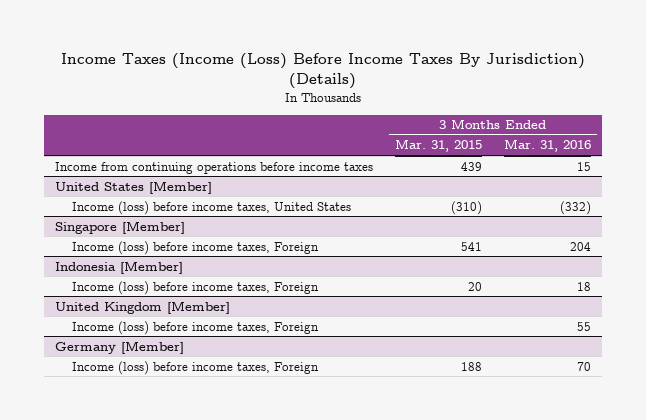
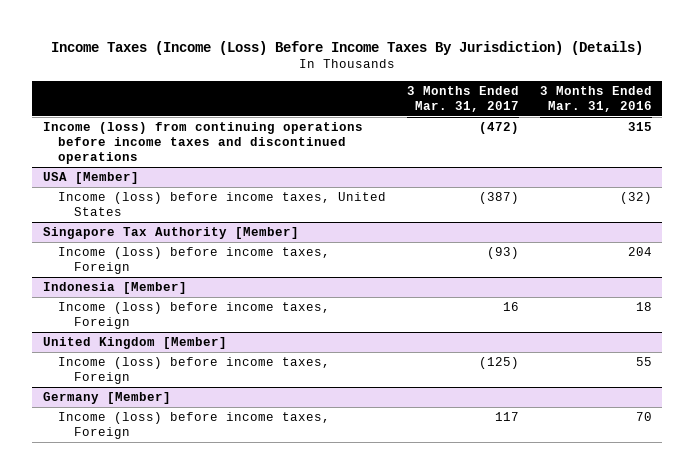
[394,139,482,153] Mar. 31, 2015 -> none
none -> [406,85,519,112] 3 Months Ended Mar. 31, 2017
[54,161,373,174] Income from continuing operations before income taxes -> [42,122,363,165] Income (loss) from continuing operations before income taxes and discontinued operations
[577,161,592,171] 15 -> [627,122,652,132] 315
[54,180,212,194] United States [Member] -> [42,172,139,185] USA [Member]
[560,200,592,215] (332) -> [619,192,652,205] (32)
[54,220,185,234] Singapore [Member] -> [42,227,299,240] Singapore Tax Authority [Member]

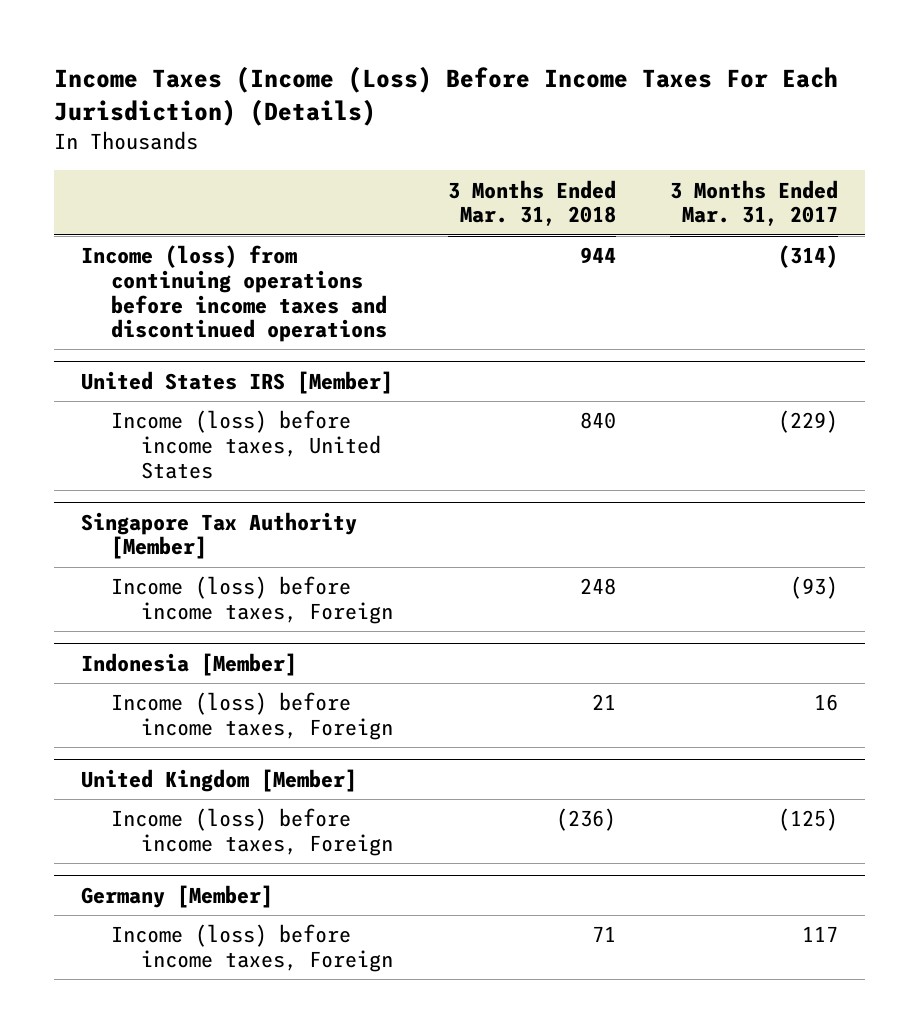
[51,40,644,55] Income Taxes (Income (Loss) Before Income Taxes By Jurisdiction) (Details) -> [53,65,838,127] Income Taxes (Income (Loss) Before Income Taxes For Each Jurisdiction) (Details)
[539,85,652,112] 3 Months Ended Mar. 31, 2016 -> none
none -> [447,179,616,227] 3 Months Ended Mar. 31, 2018
[478,122,519,135] (472) -> [777,245,838,269] (314)
[42,172,139,185] USA [Member] -> [80,370,393,394] United States IRS [Member]
[478,192,519,205] (387) -> [777,410,838,434] (229)

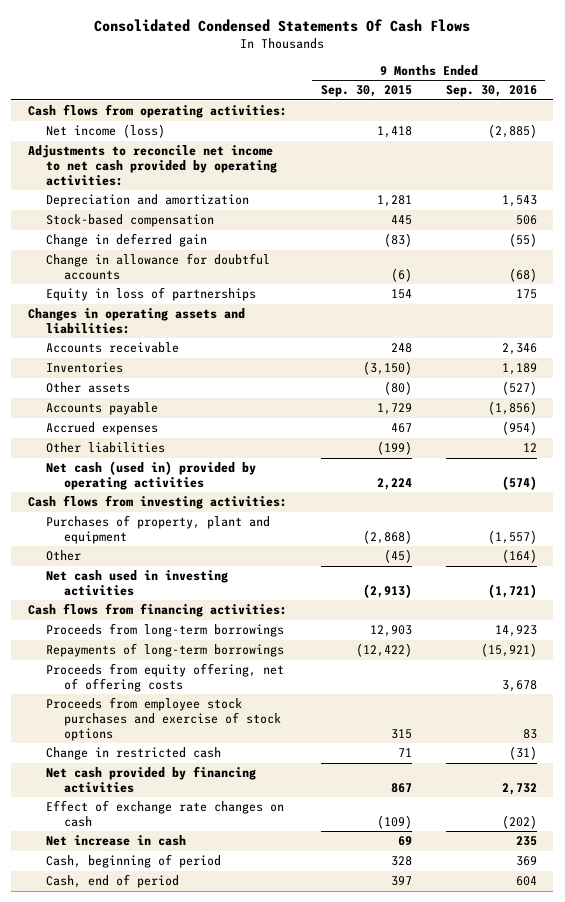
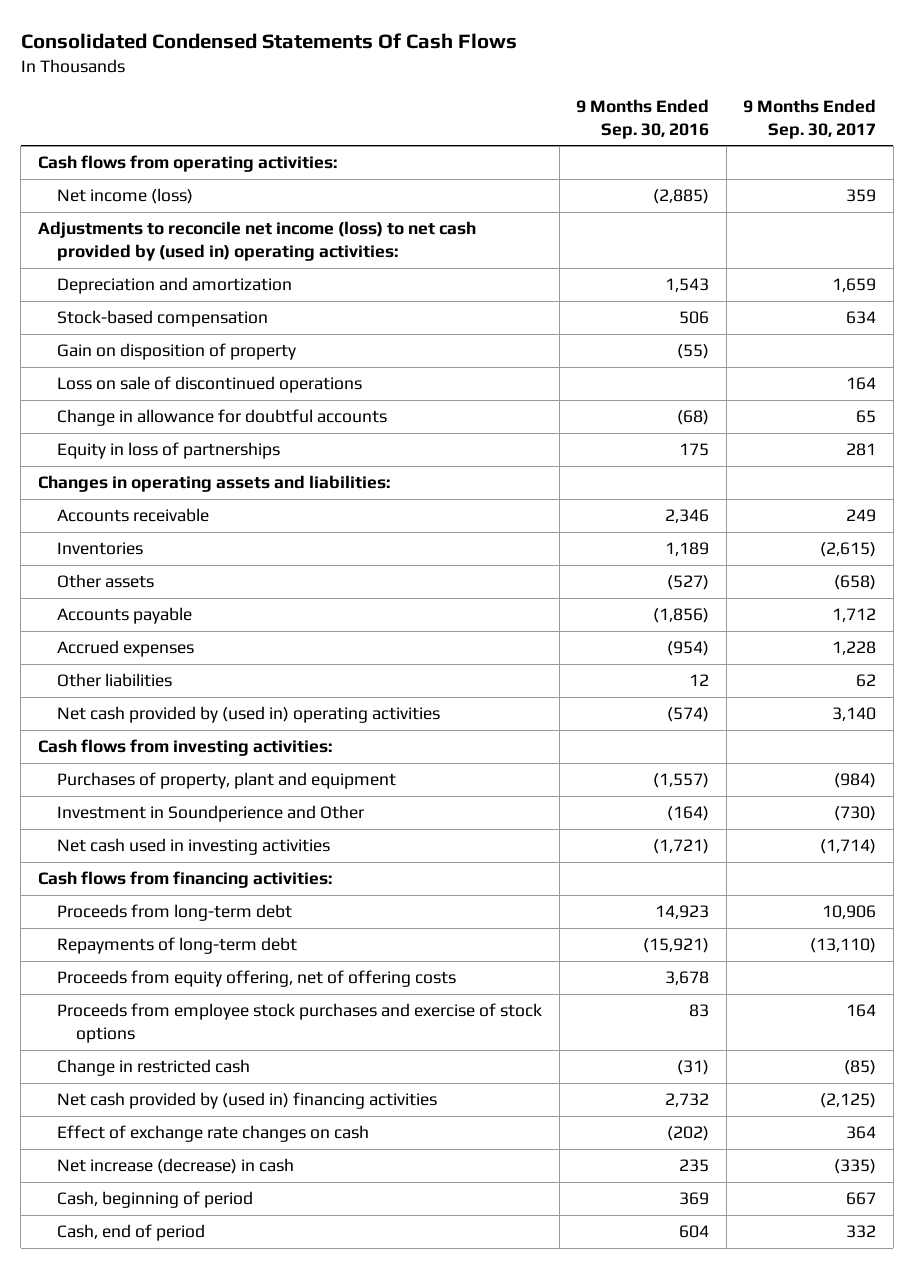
[320,85,412,98] Sep. 30, 2015 -> none
none -> [743,98,877,139] 9 Months Ended Sep. 30, 2017
[28,145,278,186] Adjustments to reconcile net income to net cash provided by operating activities: -> [37,221,476,262] Adjustments to reconcile net income (loss) to net cash provided by (used in) operating activities:
[46,233,208,248] Change in deferred gain -> none
none -> [56,343,296,361] Gain on disposition of property
none -> [56,376,362,394] Loss on sale of discontinued operations
[46,461,257,491] Net cash (used in) provided by operating activities -> [56,706,440,724] Net cash provided by (used in) operating activities
[46,550,82,562] Other -> [56,805,364,823] Investment in Soundperience and Other
[46,623,285,638] Proceeds from long-term borrowings -> [56,904,292,922] Proceeds from long-term debt
[46,643,285,658] Repayments of long-term borrowings -> [56,937,297,955] Repayments of long-term debt
[46,766,257,794] Net cash provided by financing activities -> [56,1092,437,1110] Net cash provided by (used in) financing activities
[46,835,187,847] Net increase in cash -> [56,1158,294,1175] Net increase (decrease) in cash

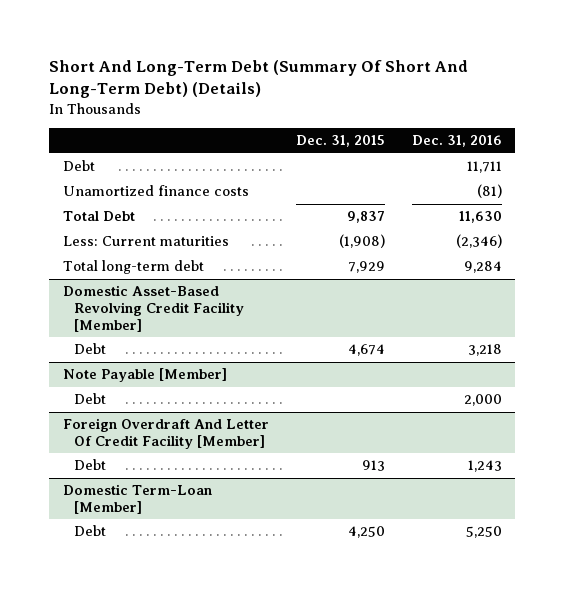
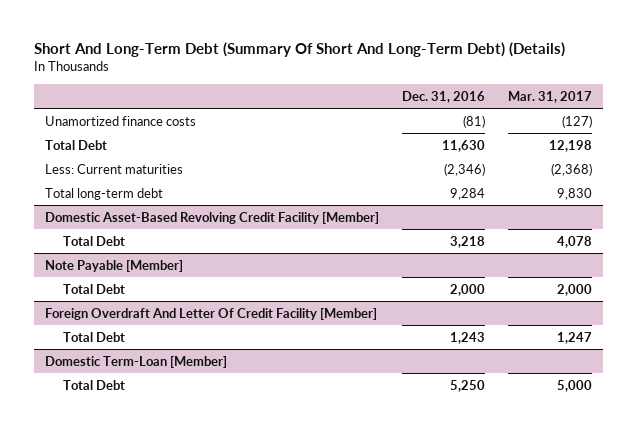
[295,135,385,148] Dec. 31, 2015 -> none
none -> [507,90,592,103] Mar. 31, 2017
[62,160,95,172] Debt -> none
[73,343,106,355] Debt -> [63,235,126,246] Total Debt
[73,393,106,405] Debt -> [63,283,126,294] Total Debt
[73,459,106,471] Debt -> [63,331,126,342] Total Debt
[73,525,106,537] Debt -> [63,379,126,390] Total Debt

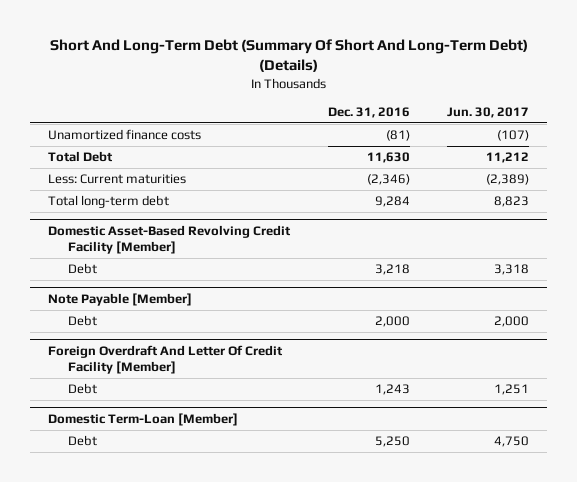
[507,90,592,103] Mar. 31, 2017 -> none
none -> [446,107,529,119] Jun. 30, 2017
[63,235,126,246] Total Debt -> [68,263,98,275] Debt
[63,283,126,294] Total Debt -> [68,315,98,327] Debt
[63,331,126,342] Total Debt -> [68,383,98,395] Debt
[63,379,126,390] Total Debt -> [68,435,98,447] Debt

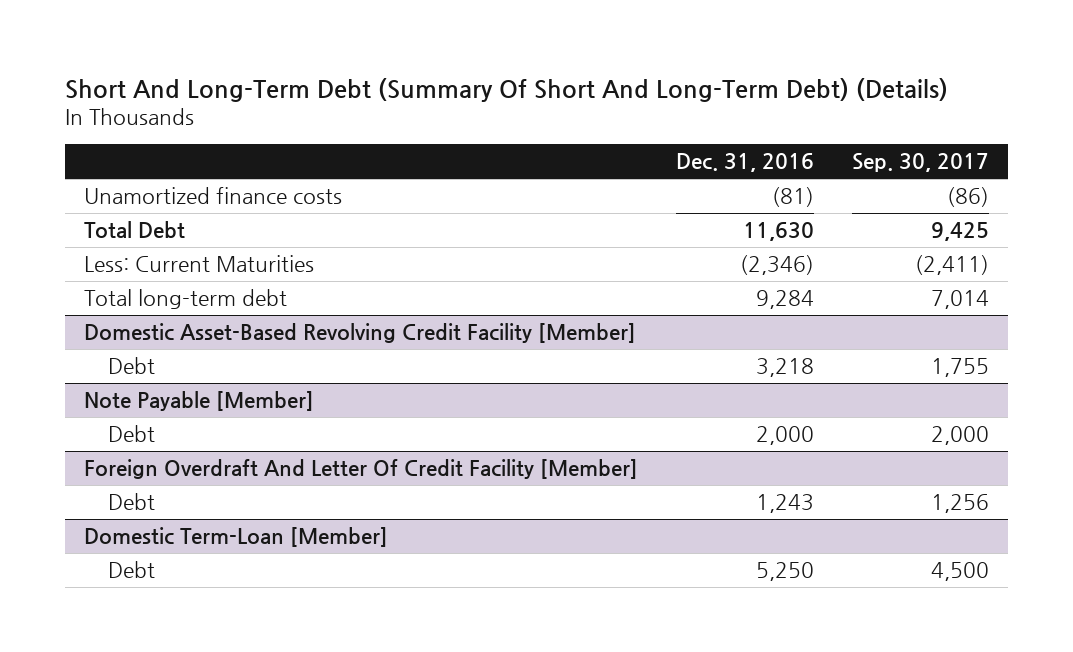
[446,107,529,119] Jun. 30, 2017 -> none
none -> [852,153,990,173] Sep. 30, 2017
[48,174,187,185] Less: Current maturities -> [84,255,315,273] Less: Current Maturities

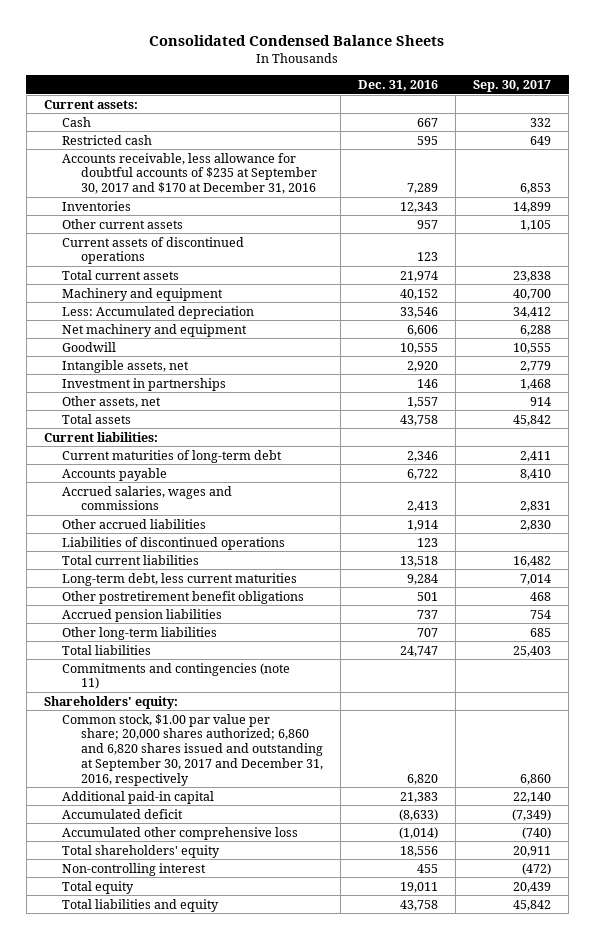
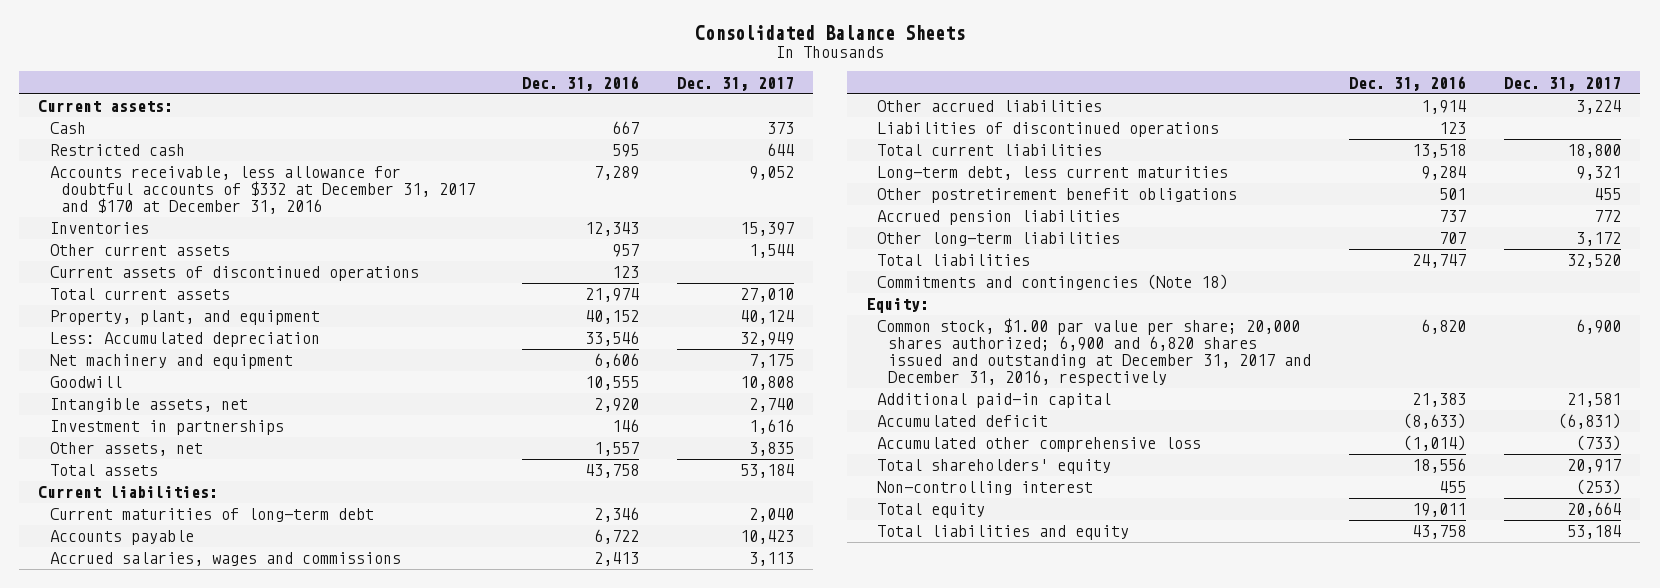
[149,34,445,46] Consolidated Condensed Balance Sheets -> [694,25,965,41] Consolidated Balance Sheets
[473,80,552,93] Sep. 30, 2017 -> none
none -> [677,76,795,91] Dec. 31, 2017
[62,152,317,195] Accounts receivable, less allowance for doubtful accounts of $235 at September 30, 2017 and $170 at December 31, 2016 -> [49,166,475,215] Accounts receivable, less allowance for doubtful accounts of $332 at December 31, 2017 and $170 at December 31, 2016
[62,287,224,301] Machinery and equipment -> [49,310,320,326] Property, plant, and equipment
[62,662,291,690] Commitments and contingencies (note 11) -> [876,274,1228,291] Commitments and contingencies (Note 18)
[43,695,178,709] Shareholders' equity: -> [865,298,929,314] Equity:
[62,713,323,786] Common stock, $1.00 par value per share; 20,000 shares authorized; 6,860 and 6,820 shares issued and outstanding at September 30, 2017 and December 31, 2016, respectively -> [876,318,1312,387] Common stock, $1.00 par value per share; 20,000 shares authorized; 6,900 and 6,820 shares issued and outstanding at December 31, 2017 and December 31, 2016, respectively

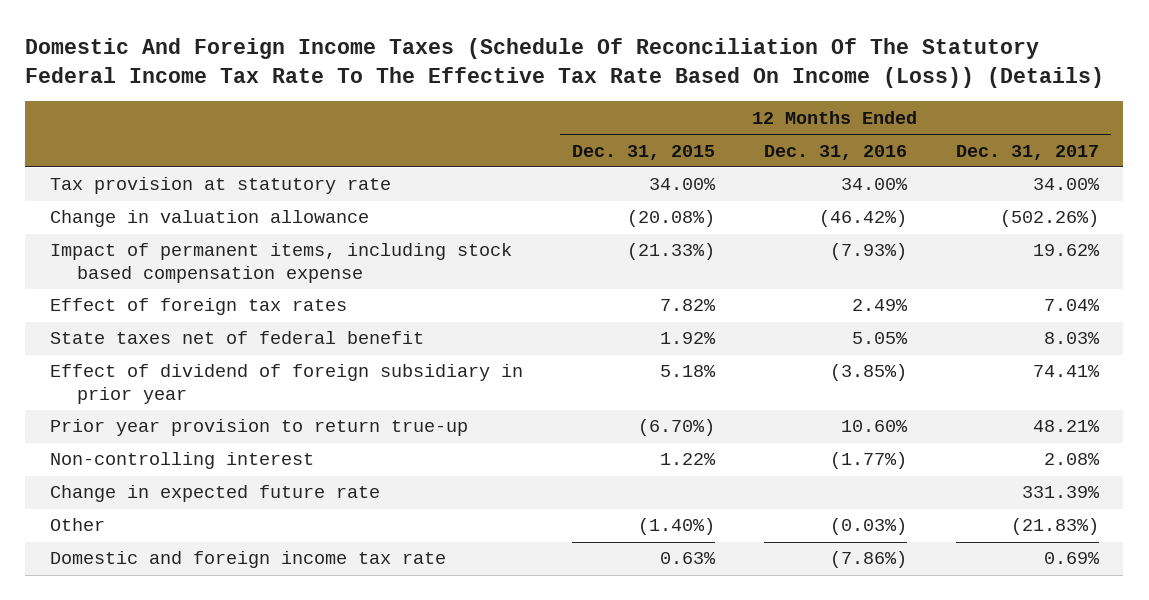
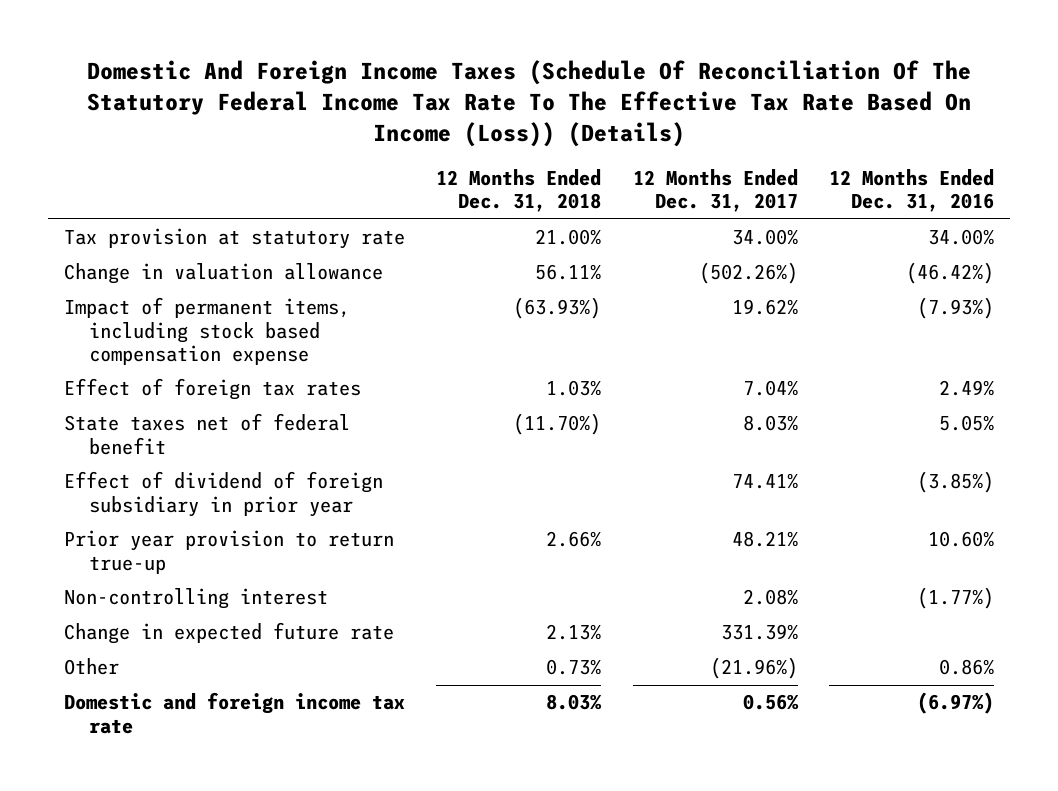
[571,144,715,160] Dec. 31, 2015 -> none
none -> [436,168,602,213] 12 Months Ended Dec. 31, 2018
[829,518,907,536] (0.03%) -> [939,659,995,676] 0.86%
[1010,518,1099,536] (21.83%) -> [709,657,798,680] (21.96%)
[829,551,907,569] (7.86%) -> [917,692,995,715] (6.97%)
[1043,552,1100,565] 0.69% -> [742,694,799,711] 0.56%

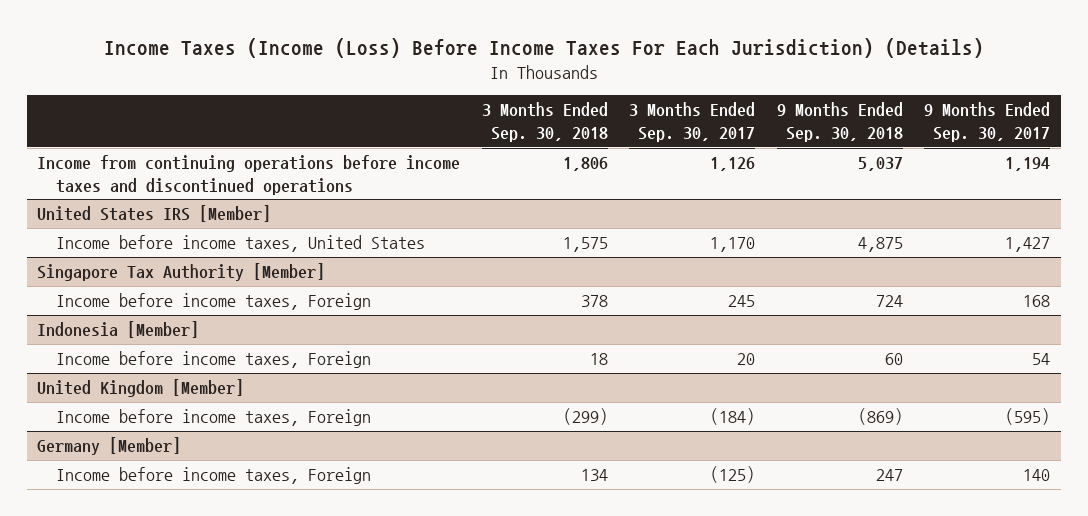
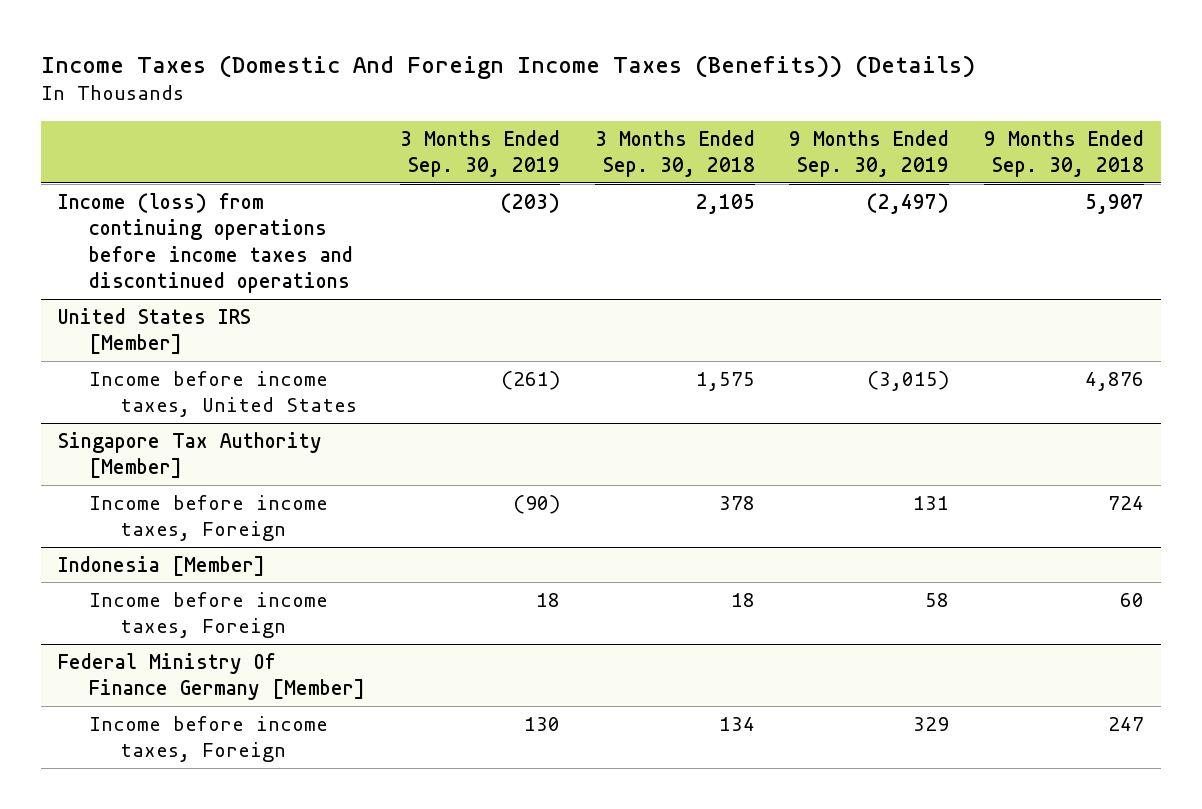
[103,38,984,59] Income Taxes (Income (Loss) Before Income Taxes For Each Jurisdiction) (Details) -> [40,54,975,79] Income Taxes (Domestic And Foreign Income Taxes (Benefits)) (Details)
[629,102,756,143] 3 Months Ended Sep. 30, 2017 -> none
[924,102,1051,143] 9 Months Ended Sep. 30, 2017 -> none
none -> [399,129,560,178] 3 Months Ended Sep. 30, 2019
none -> [789,129,950,178] 9 Months Ended Sep. 30, 2019
[37,155,461,195] Income from continuing operations before income taxes and discontinued operations -> [58,192,354,294] Income (loss) from continuing operations before income taxes and discontinued operations
[562,157,608,172] 1,806 -> [695,193,755,214] 2,105
[857,157,903,172] 5,037 -> [1085,193,1145,214] 5,907
[857,237,903,253] 4,875 -> [1085,371,1145,391] 4,876
[37,379,245,398] United Kingdom [Member] -> none
[55,409,371,427] Income before income taxes, Foreign -> none
[37,437,182,456] Germany [Member] -> [58,652,366,701] Federal Ministry Of Finance Germany [Member]

